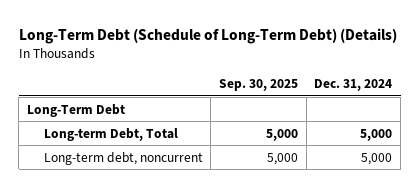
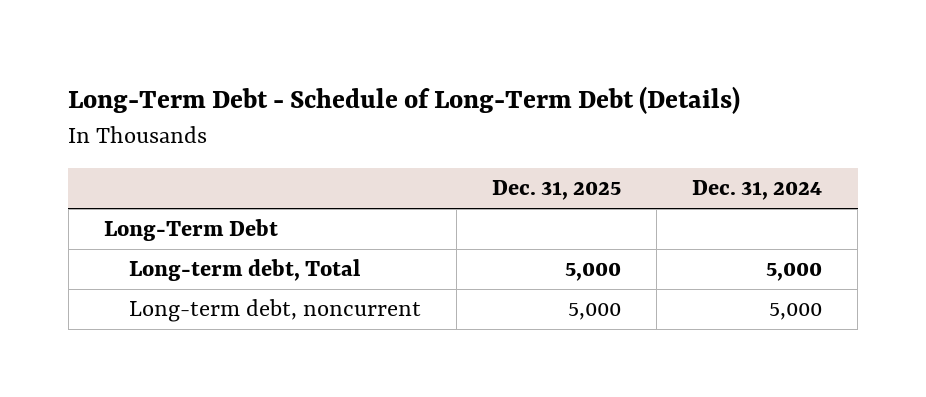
[18,27,397,44] Long-Term Debt (Schedule of Long-Term Debt) (Details) -> [68,86,741,115] Long-Term Debt - Schedule of Long-Term Debt (Details)
[219,79,299,92] Sep. 30, 2025 -> none
none -> [492,180,622,201] Dec. 31, 2025
[43,127,178,141] Long-term Debt, Total -> [129,259,361,282] Long-term debt, Total

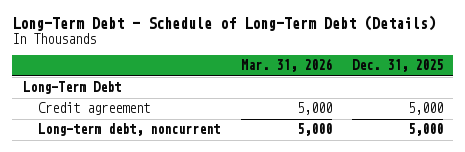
[692,180,823,201] Dec. 31, 2024 -> none
none -> [240,58,332,73] Mar. 31, 2026
[129,259,361,282] Long-term debt, Total -> [38,102,151,116] Credit agreement

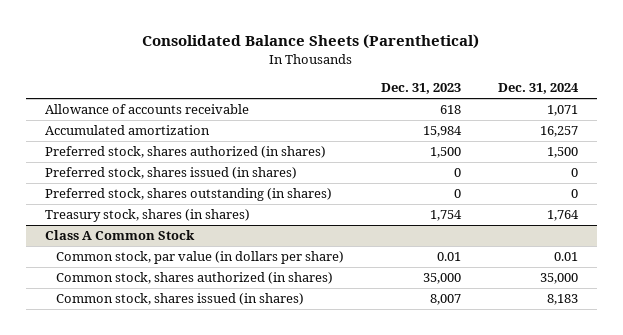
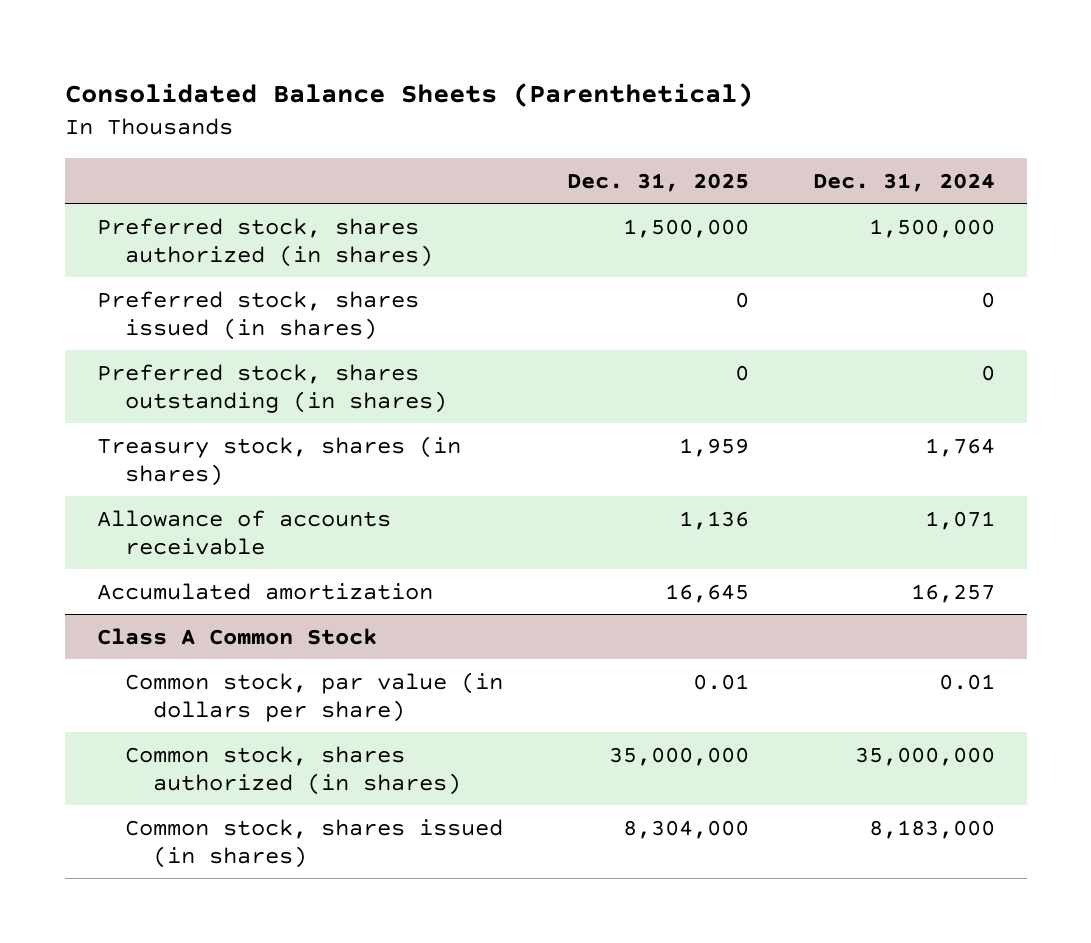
[381,83,462,95] Dec. 31, 2023 -> none
none -> [566,172,749,192] Dec. 31, 2025
[547,147,579,159] 1,500 -> [868,218,995,238] 1,500,000
[44,104,249,115] Allowance of accounts receivable -> [96,509,391,555] Allowance of accounts receivable
[44,125,210,136] Accumulated amortization -> [96,582,433,600] Accumulated amortization
[540,273,579,285] 35,000 -> [854,746,995,766] 35,000,000
[547,294,579,306] 8,183 -> [868,819,995,839] 8,183,000

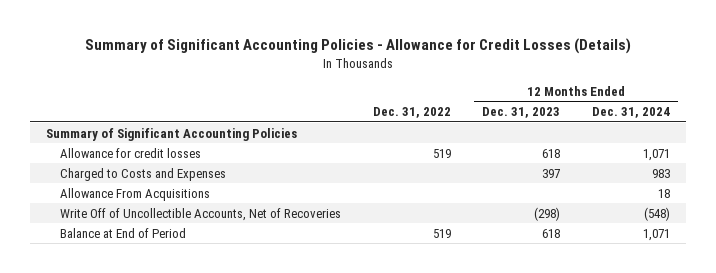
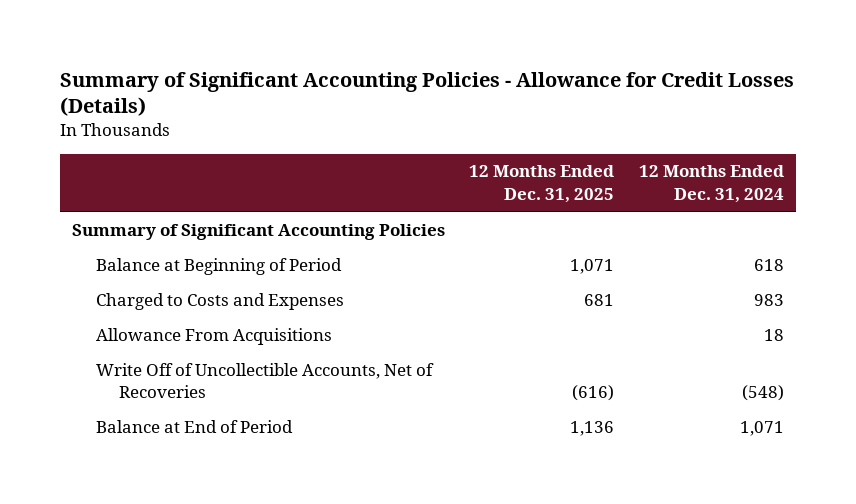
[372,107,451,119] Dec. 31, 2022 -> none
[482,107,561,119] Dec. 31, 2023 -> none
none -> [469,165,615,203] 12 Months Ended Dec. 31, 2025
[60,147,202,158] Allowance for credit losses -> none
none -> [95,257,342,275] Balance at Beginning of Period

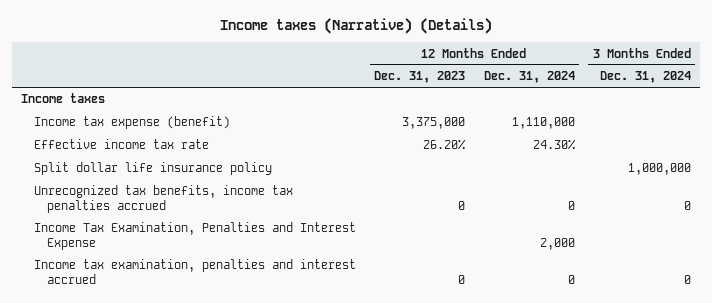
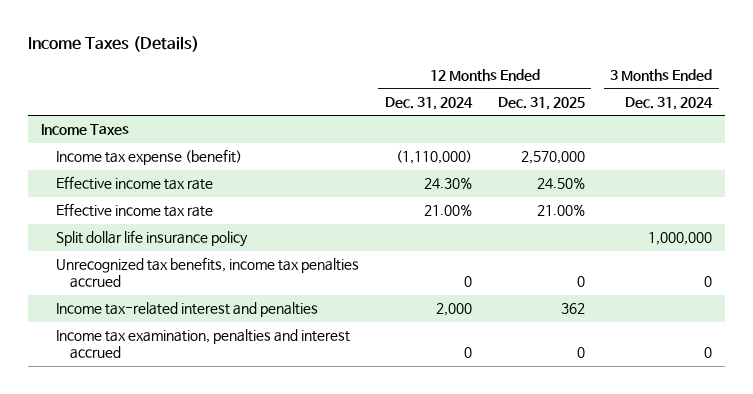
[219,18,492,35] Income taxes (Narrative) (Details) -> [28,35,200,52] Income Taxes (Details)
[374,71,466,84] Dec. 31, 2023 -> none
none -> [497,96,585,110] Dec. 31, 2025
[20,93,105,104] Income taxes -> [41,124,130,136] Income Taxes
[511,117,575,130] 1,110,000 -> [395,150,472,165] (1,110,000)
none -> [55,203,213,218] Effective income tax rate
[34,222,357,250] Income Tax Examination, Penalties and Interest Expense -> [55,302,318,318] Income tax-related interest and penalties

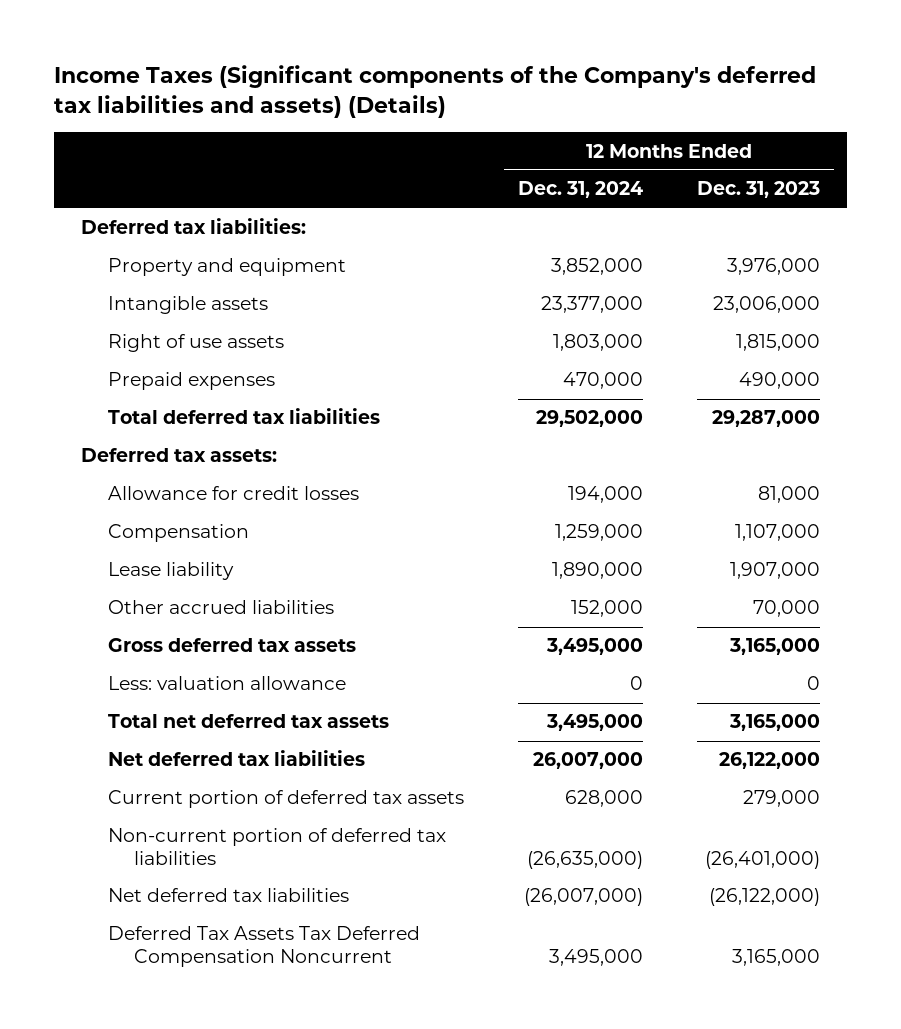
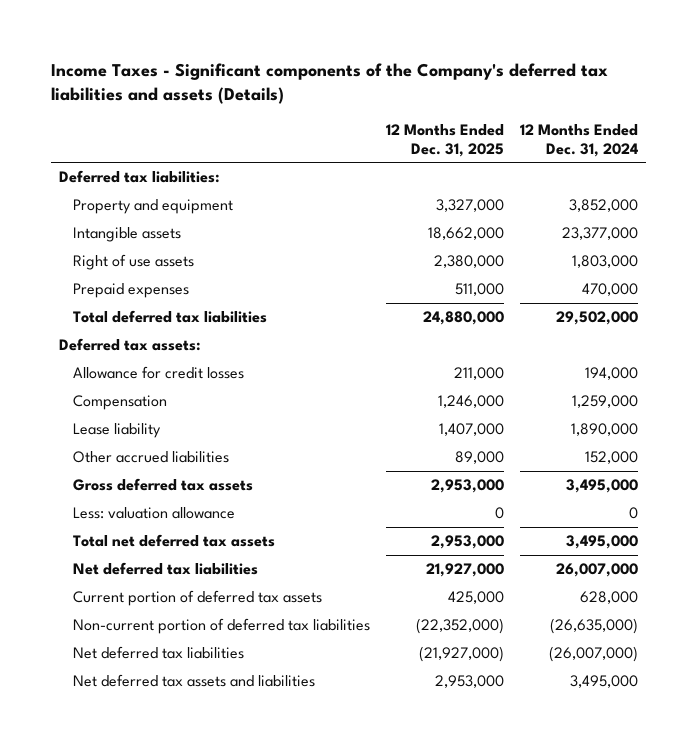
[53,65,816,119] Income Taxes (Significant components of the Company's deferred tax liabilities and assets) (Details) -> [51,62,609,105] Income Taxes - Significant components of the Company's deferred tax liabilities and assets (Details)
[697,181,821,199] Dec. 31, 2023 -> none
none -> [385,124,504,157] 12 Months Ended Dec. 31, 2025
[107,926,420,968] Deferred Tax Assets Tax Deferred Compensation Noncurrent -> [72,674,315,688] Net deferred tax assets and liabilities

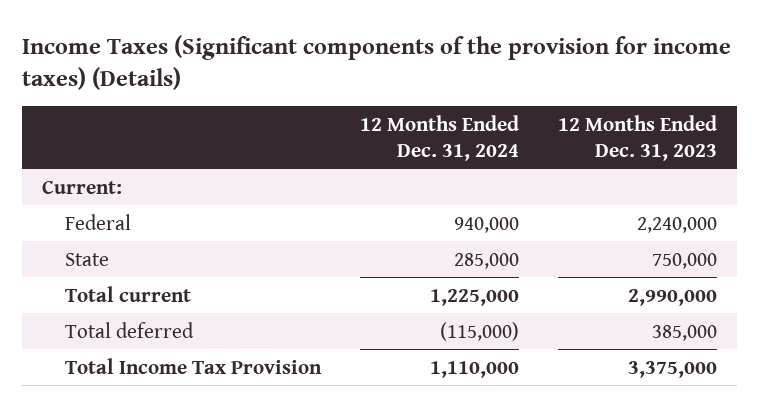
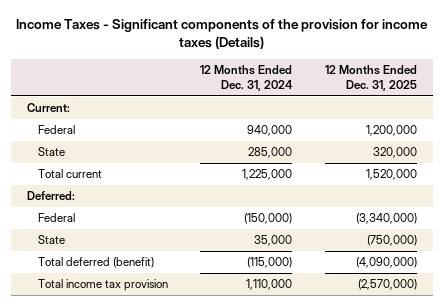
[22,34,732,90] Income Taxes (Significant components of the provision for income taxes) (Details) -> [16,19,429,50] Income Taxes - Significant components of the provision for income taxes (Details)
[558,114,718,161] 12 Months Ended Dec. 31, 2023 -> none
none -> [325,64,418,91] 12 Months Ended Dec. 31, 2025
none -> [27,191,76,201] Deferred:
none -> [37,213,75,223] Federal
none -> [37,235,65,245] State
[65,321,195,338] Total deferred -> [37,257,154,269] Total deferred (benefit)
[65,357,323,374] Total Income Tax Provision -> [37,279,168,292] Total income tax provision

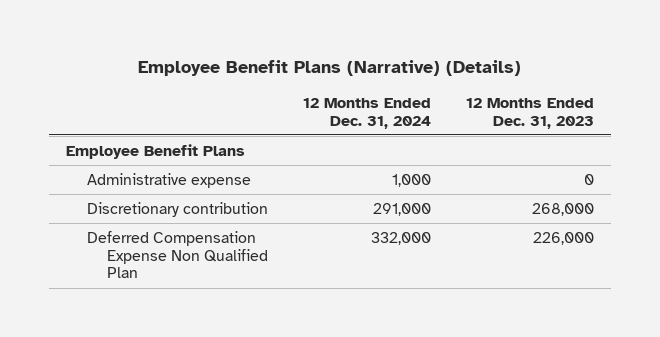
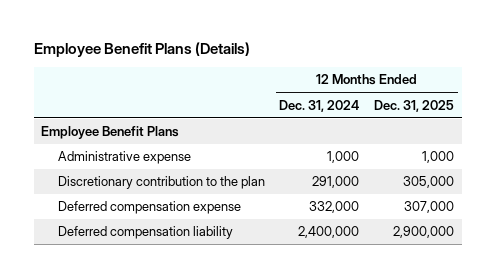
[137,59,521,76] Employee Benefit Plans (Narrative) (Details) -> [33,41,250,57] Employee Benefit Plans (Details)
[465,97,594,129] 12 Months Ended Dec. 31, 2023 -> none
none -> [374,99,455,112] Dec. 31, 2025
[86,201,268,217] Discretionary contribution -> [57,176,265,190] Discretionary contribution to the plan
[86,230,268,279] Deferred Compensation Expense Non Qualified Plan -> [57,201,241,215] Deferred compensation expense
none -> [57,226,233,240] Deferred compensation liability

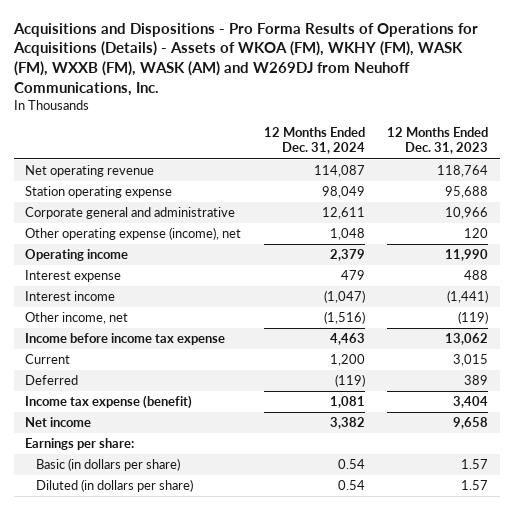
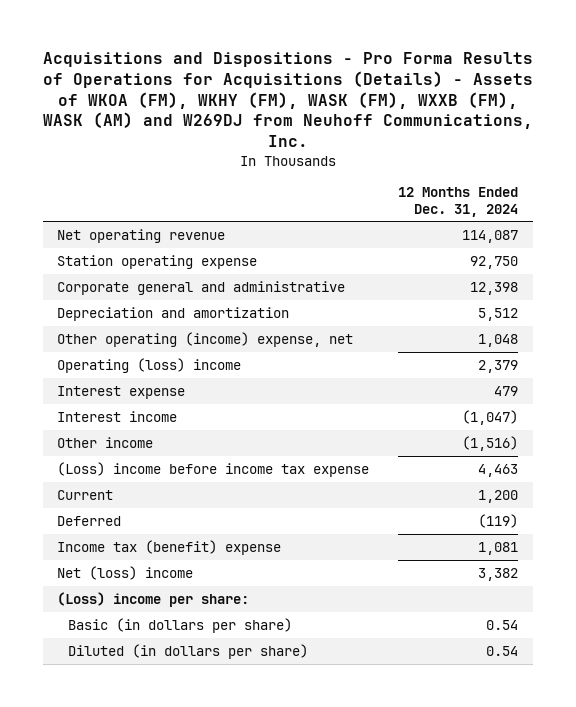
[387,127,489,155] 12 Months Ended Dec. 31, 2023 -> none
[321,186,365,199] 98,049 -> [470,255,519,269] 92,750
[321,207,365,220] 12,611 -> [470,281,519,295] 12,398
none -> [57,306,290,321] Depreciation and amortization
[25,227,242,241] Other operating expense (income), net -> [57,331,354,347] Other operating (income) expense, net
[25,249,129,262] Operating income -> [57,357,242,373] Operating (loss) income
[25,312,129,325] Other income, net -> [57,436,154,448] Other income
[25,333,226,346] Income before income tax expense -> [57,461,370,477] (Loss) income before income tax expense
[25,395,193,410] Income tax expense (benefit) -> [57,539,282,555] Income tax (benefit) expense
[25,417,92,428] Net income -> [57,565,194,580] Net (loss) income
[25,438,135,451] Earnings per share: -> [57,591,250,607] (Loss) income per share:

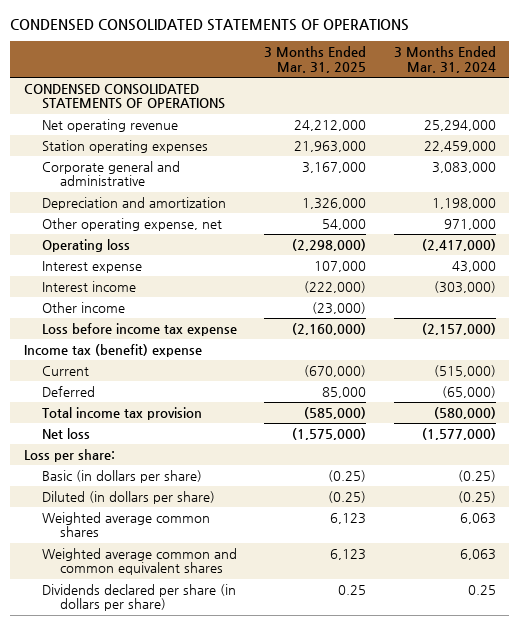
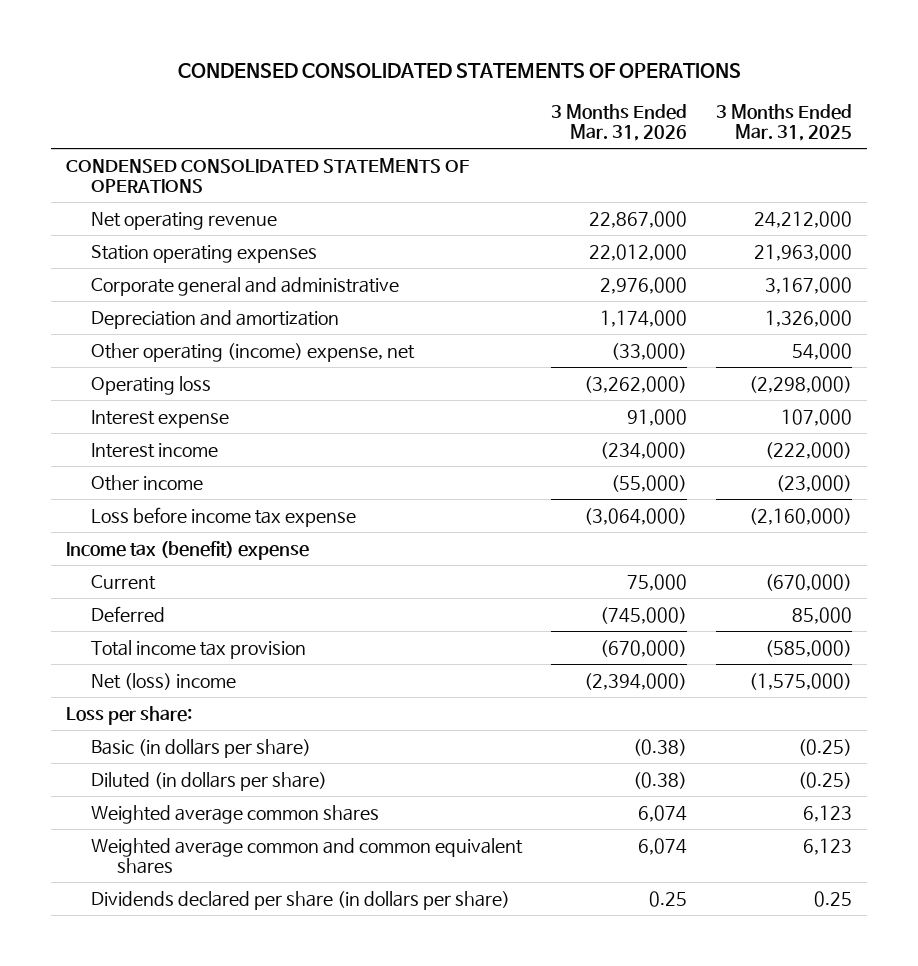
[393,46,496,73] 3 Months Ended Mar. 31, 2024 -> none
none -> [551,103,688,141] 3 Months Ended Mar. 31, 2026
[41,217,222,231] Other operating expense, net -> [91,342,416,362] Other operating (income) expense, net
[41,427,90,439] Net loss -> [91,672,237,690] Net (loss) income

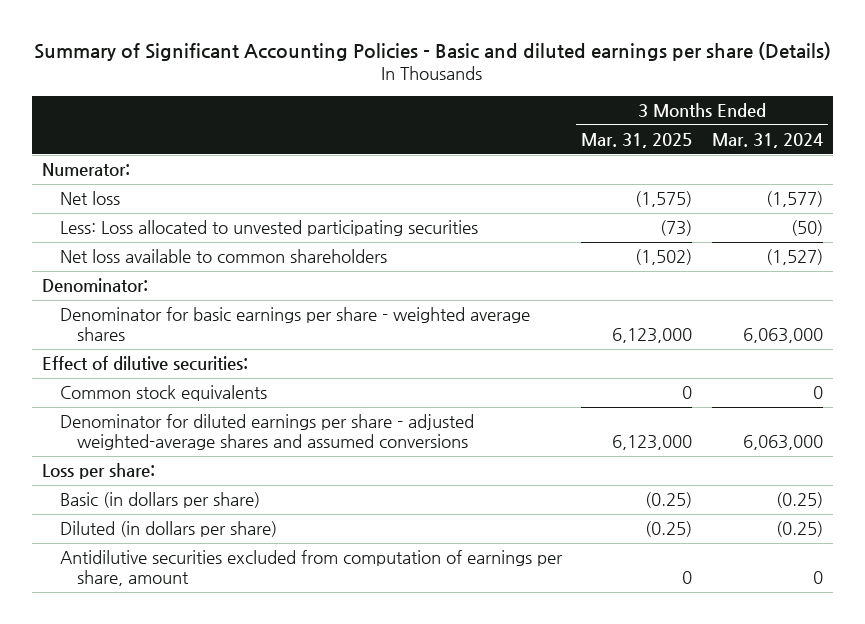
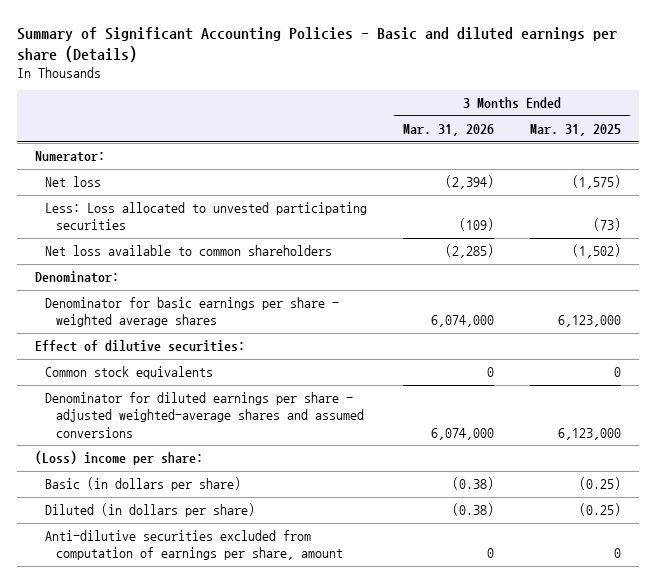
[711,132,823,148] Mar. 31, 2024 -> none
none -> [403,124,495,137] Mar. 31, 2026
[41,463,155,480] Loss per share: -> [35,451,204,466] (Loss) income per share:
[59,550,563,586] Antidilutive securities excluded from computation of earnings per share, amount -> [45,530,343,561] Anti-dilutive securities excluded from computation of earnings per share, amount

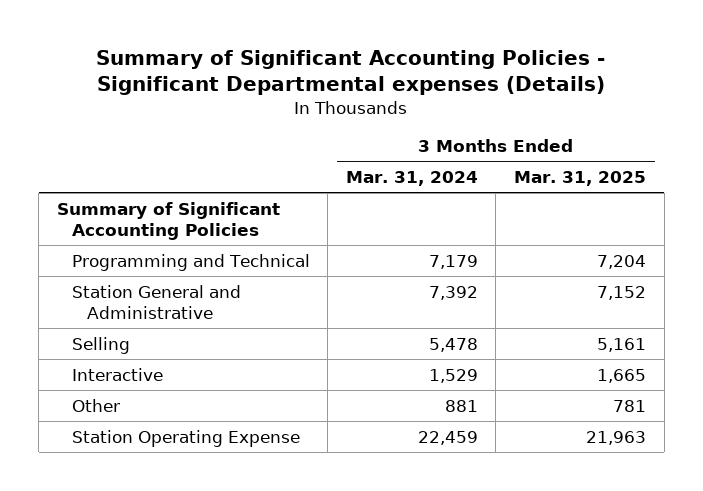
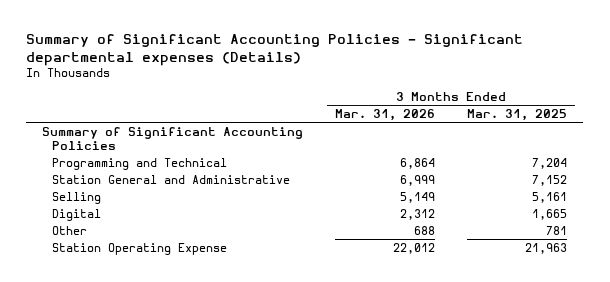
[96,49,606,95] Summary of Significant Accounting Policies - Significant Departmental expenses (Details) -> [26,33,524,66] Summary of Significant Accounting Policies - Significant departmental expenses (Details)
[345,170,478,186] Mar. 31, 2024 -> none
none -> [335,108,436,121] Mar. 31, 2026
[71,367,163,381] Interactive -> [51,208,101,221] Digital

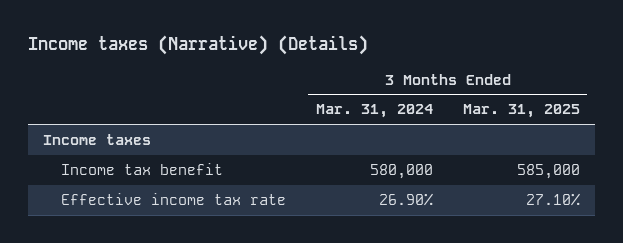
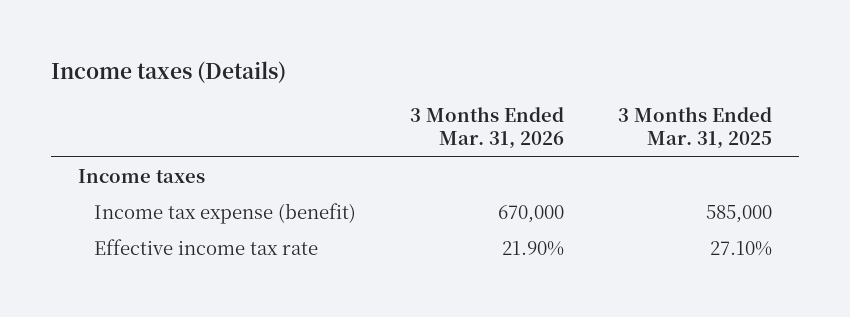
[27,35,368,56] Income taxes (Narrative) (Details) -> [50,61,286,84] Income taxes (Details)
[315,104,433,119] Mar. 31, 2024 -> none
none -> [410,107,565,150] 3 Months Ended Mar. 31, 2026
[60,162,223,175] Income tax benefit -> [94,202,357,224] Income tax expense (benefit)

